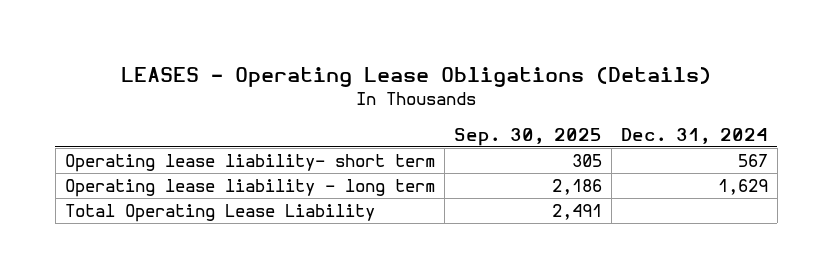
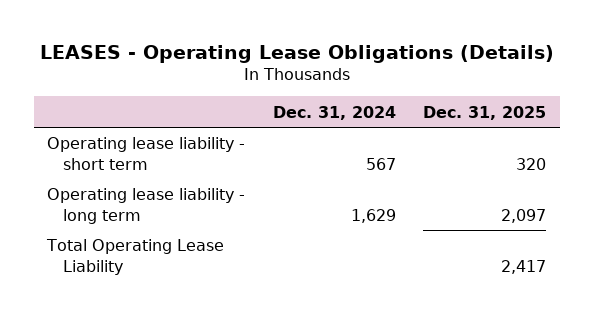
[453,127,602,146] Sep. 30, 2025 -> none
none -> [423,105,547,120] Dec. 31, 2025
[64,154,435,173] Operating lease liability- short term -> [47,137,246,170] Operating lease liability - short term

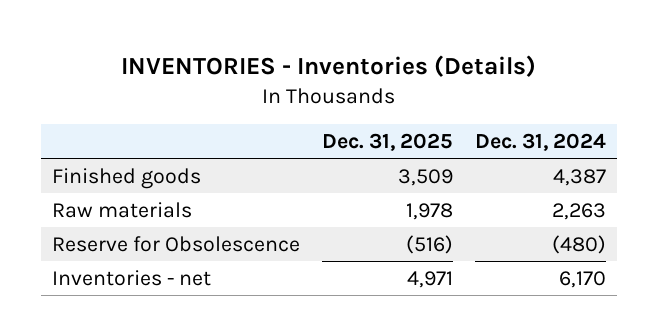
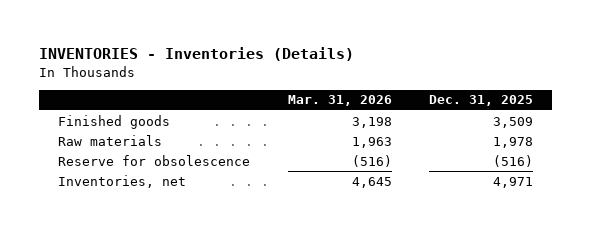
[474,133,606,152] Dec. 31, 2024 -> none
none -> [287,95,392,107] Mar. 31, 2026
[51,235,300,252] Reserve for Obsolescence -> [58,154,251,166] Reserve for obsolescence
[51,269,211,286] Inventories - net -> [58,174,187,188] Inventories, net

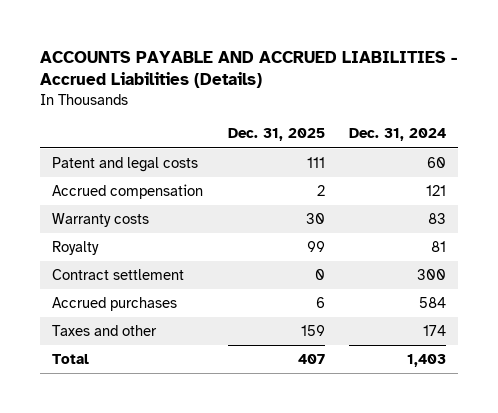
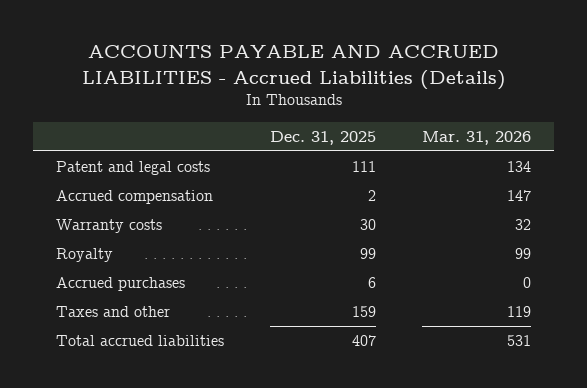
[348,128,446,142] Dec. 31, 2024 -> none
none -> [422,130,532,145] Mar. 31, 2026
[52,269,185,281] Contract settlement -> none
[52,354,90,365] Total -> [56,335,225,347] Total accrued liabilities

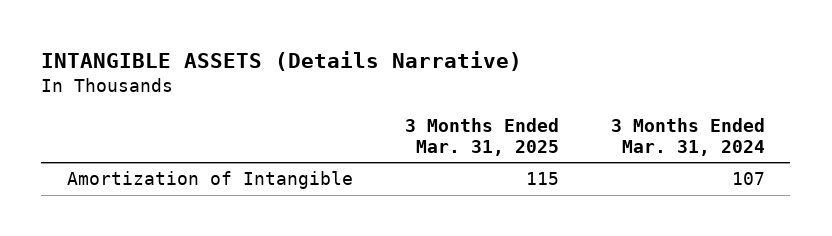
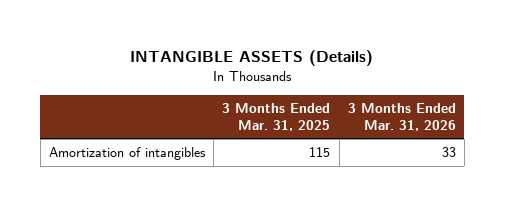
[41,51,523,72] INTANGIBLE ASSETS (Details Narrative) -> [130,49,374,66] INTANGIBLE ASSETS (Details)
[610,118,765,157] 3 Months Ended Mar. 31, 2024 -> none
none -> [347,103,456,131] 3 Months Ended Mar. 31, 2026
[66,171,353,190] Amortization of Intangible -> [48,147,206,161] Amortization of intangibles

